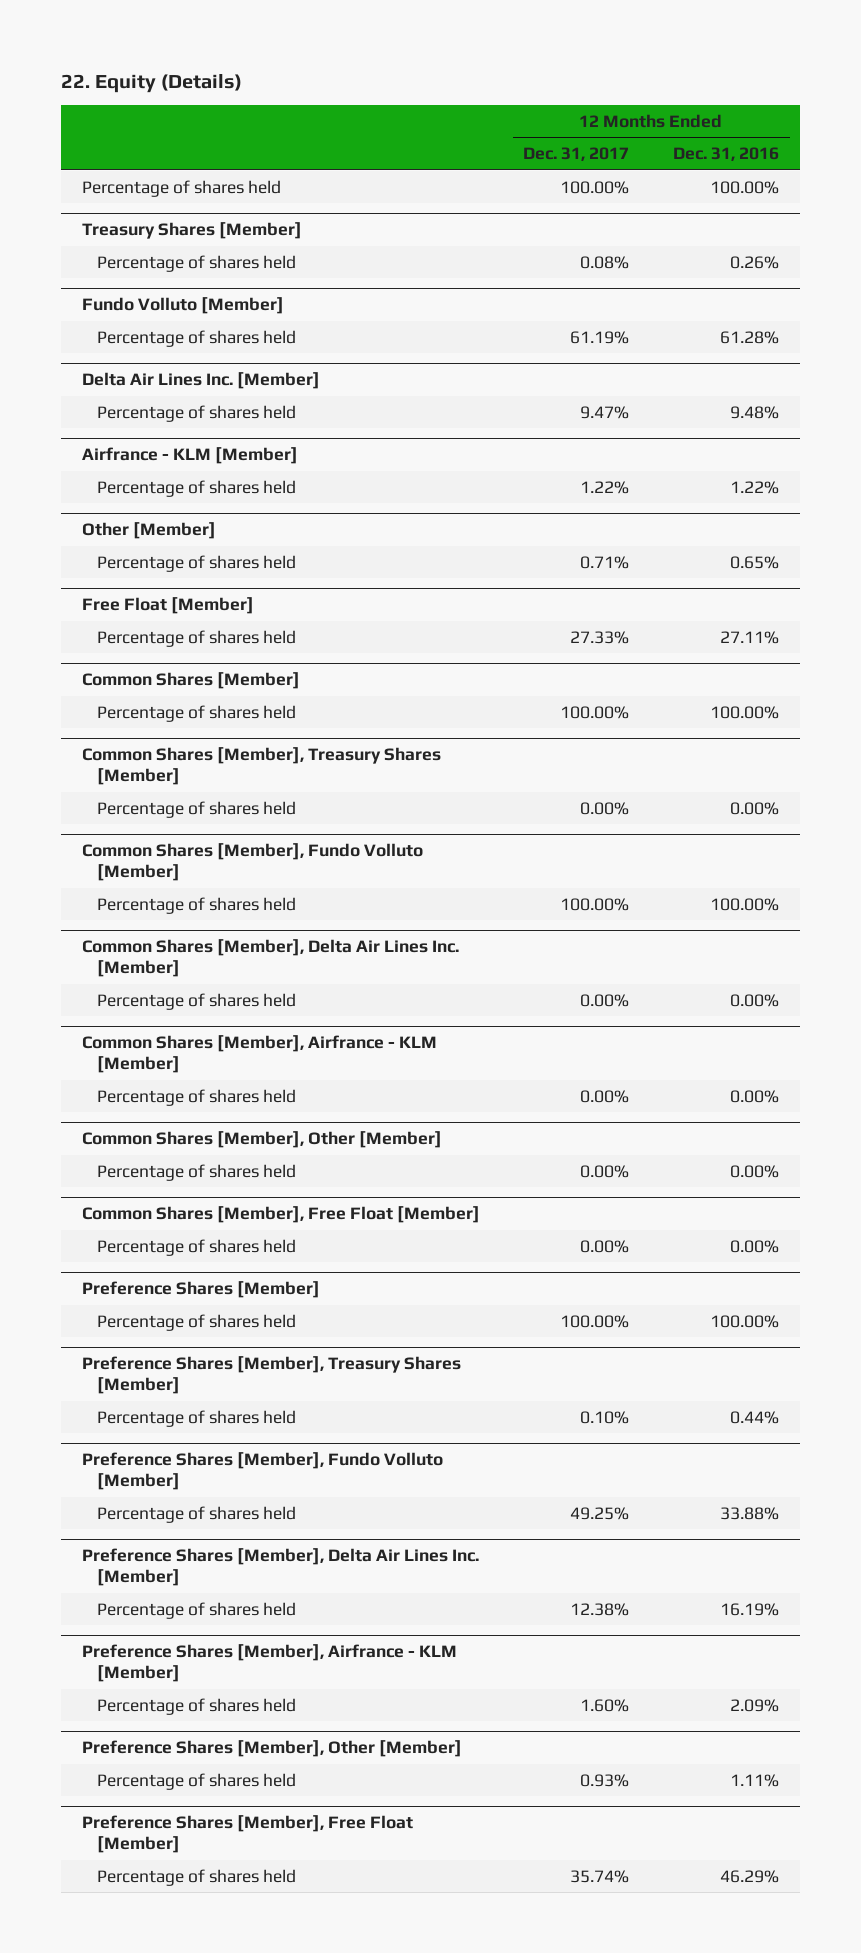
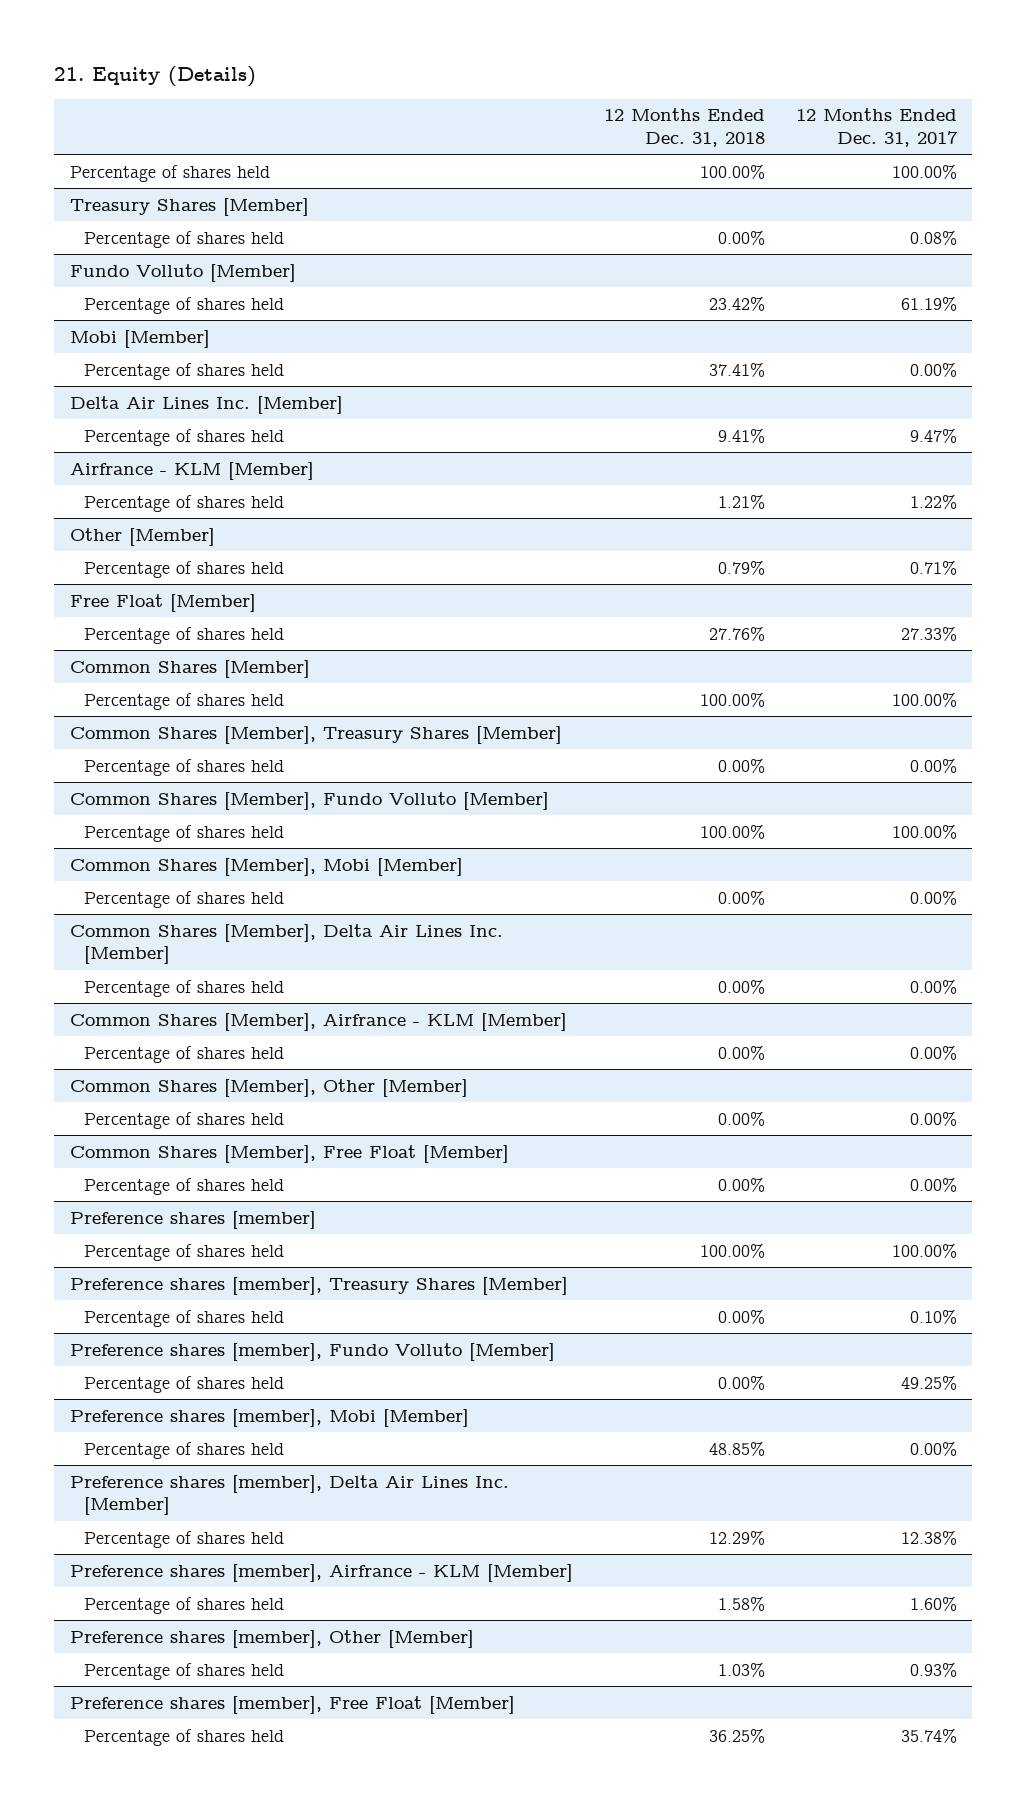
[60,73,242,93] 22. Equity (Details) -> [54,66,257,88] 21. Equity (Details)
[672,147,779,162] Dec. 31, 2016 -> none
none -> [603,108,765,147] 12 Months Ended Dec. 31, 2018
none -> [69,329,210,348] Mobi [Member]
none -> [83,362,284,380] Percentage of shares held
none -> [69,857,463,876] Common Shares [Member], Mobi [Member]
none -> [83,890,284,908] Percentage of shares held
[82,1281,321,1299] Preference Shares [Member] -> [69,1210,316,1229] Preference shares [member]
[82,1356,462,1395] Preference Shares [Member], Treasury Shares [Member] -> [69,1276,568,1295] Preference shares [member], Treasury Shares [Member]
[82,1452,444,1491] Preference Shares [Member], Fundo Volluto [Member] -> [69,1342,555,1361] Preference shares [member], Fundo Volluto [Member]
none -> [69,1408,469,1427] Preference shares [member], Mobi [Member]
none -> [83,1441,284,1459] Percentage of shares held
[82,1548,480,1587] Preference Shares [Member], Delta Air Lines Inc. [Member] -> [69,1474,509,1516] Preference shares [member], Delta Air Lines Inc. [Member]
[82,1644,458,1683] Preference Shares [Member], Airfrance - KLM [Member] -> [69,1563,573,1582] Preference shares [member], Airfrance - KLM [Member]
[82,1740,463,1758] Preference Shares [Member], Other [Member] -> [69,1629,474,1648] Preference shares [member], Other [Member]
[82,1815,414,1854] Preference Shares [Member], Free Float [Member] -> [69,1695,515,1714] Preference shares [member], Free Float [Member]

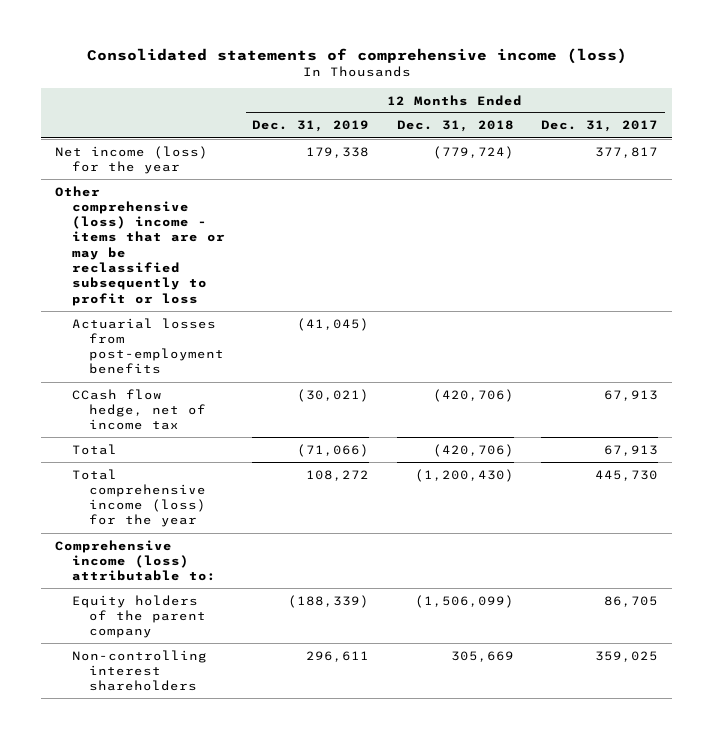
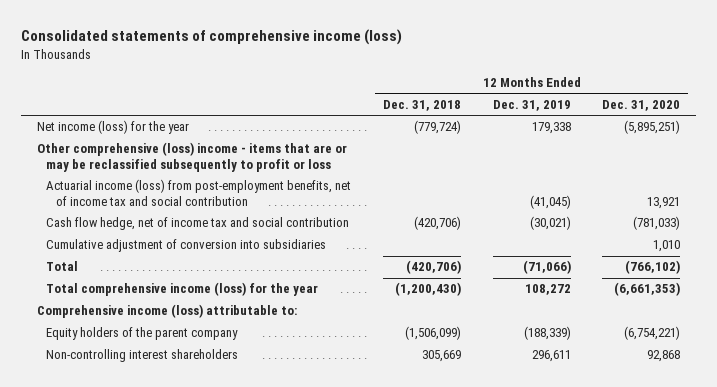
[541,120,659,133] Dec. 31, 2017 -> none
none -> [602,100,681,112] Dec. 31, 2020
[72,317,225,375] Actuarial losses from post-employment benefits -> [46,179,352,206] Actuarial income (loss) from post-employment benefits, net of income tax and social contribution
[72,388,207,431] CCash flow hedge, net of income tax -> [46,217,350,231] Cash flow hedge, net of income tax and social contribution
none -> [46,239,327,253] Cumulative adjustment of conversion into subsidiaries

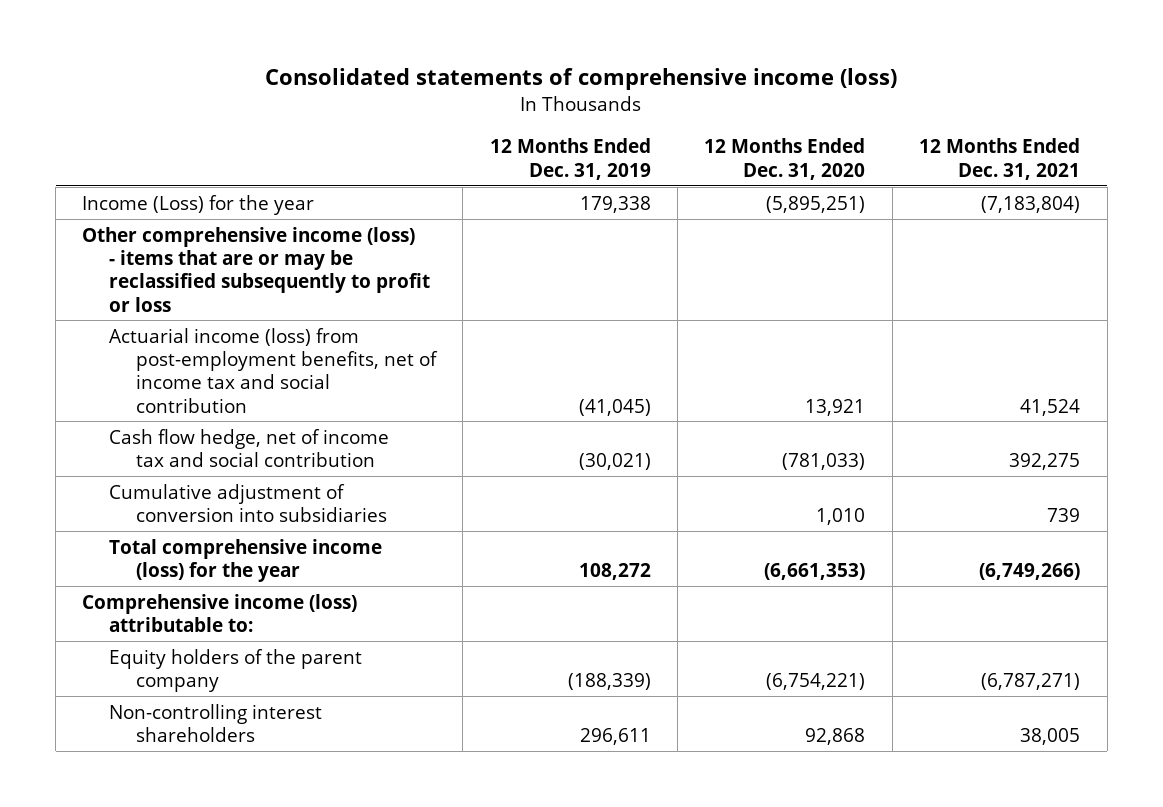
[382,100,461,112] Dec. 31, 2018 -> none
none -> [919,138,1081,180] 12 Months Ended Dec. 31, 2021
[36,120,189,135] Net income (loss) for the year -> [82,194,315,215] Income (Loss) for the year
[36,142,347,172] Other comprehensive (loss) income - items that are or may be reclassified subsequently to profit or loss -> [82,226,431,312] Other comprehensive income (loss) - items that are or may be reclassified subsequently to profit or loss
[46,261,79,272] Total -> none

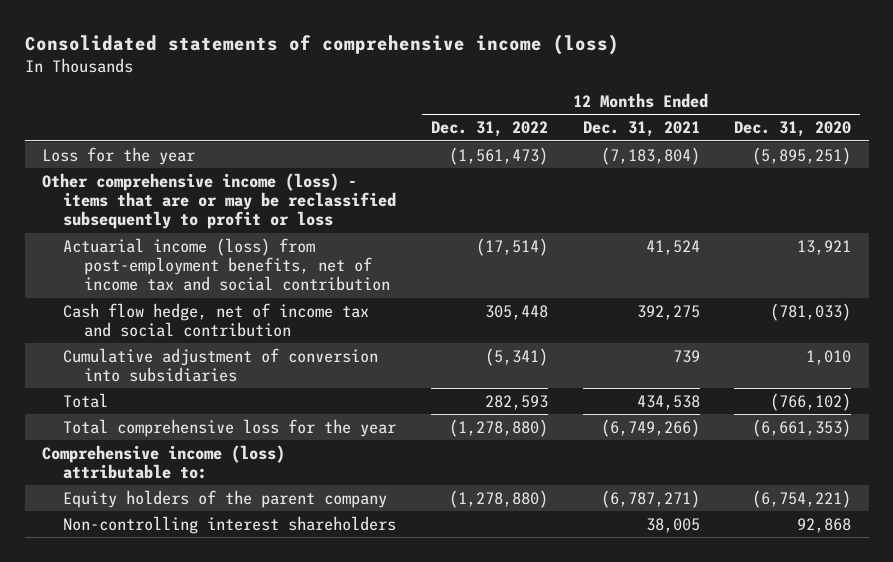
[489,138,651,180] 12 Months Ended Dec. 31, 2019 -> none
none -> [430,121,548,138] Dec. 31, 2022
[82,194,315,215] Income (Loss) for the year -> [42,146,196,165] Loss for the year
none -> [63,392,109,408] Total
[109,538,383,582] Total comprehensive income (loss) for the year -> [63,418,397,437] Total comprehensive loss for the year

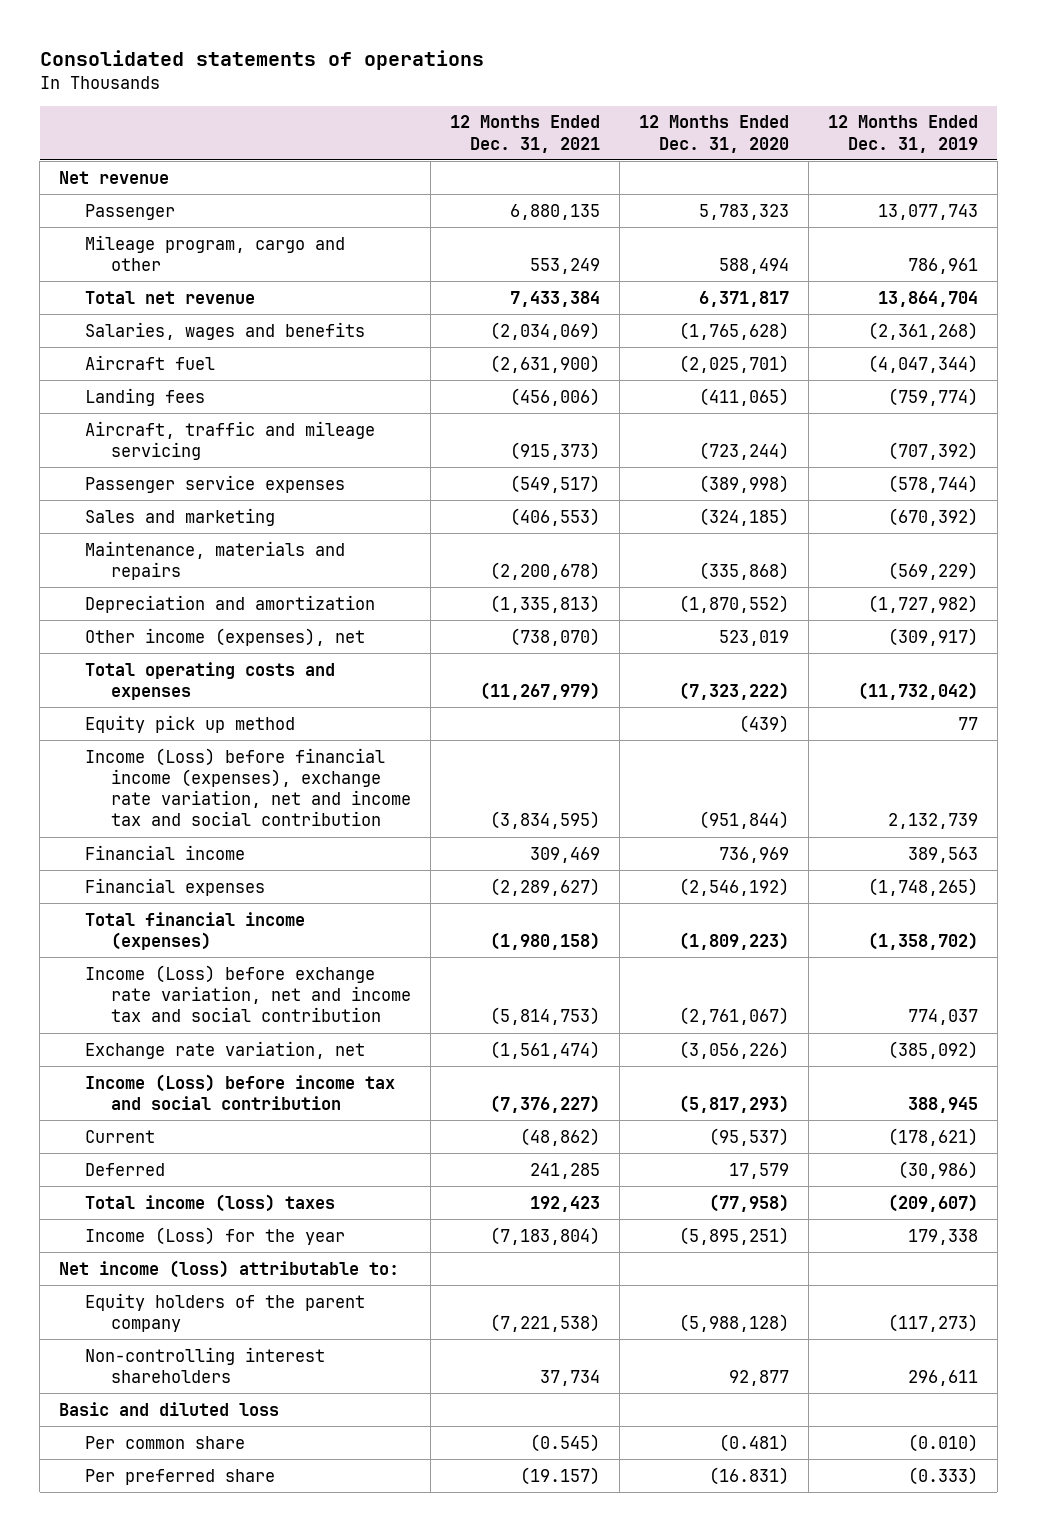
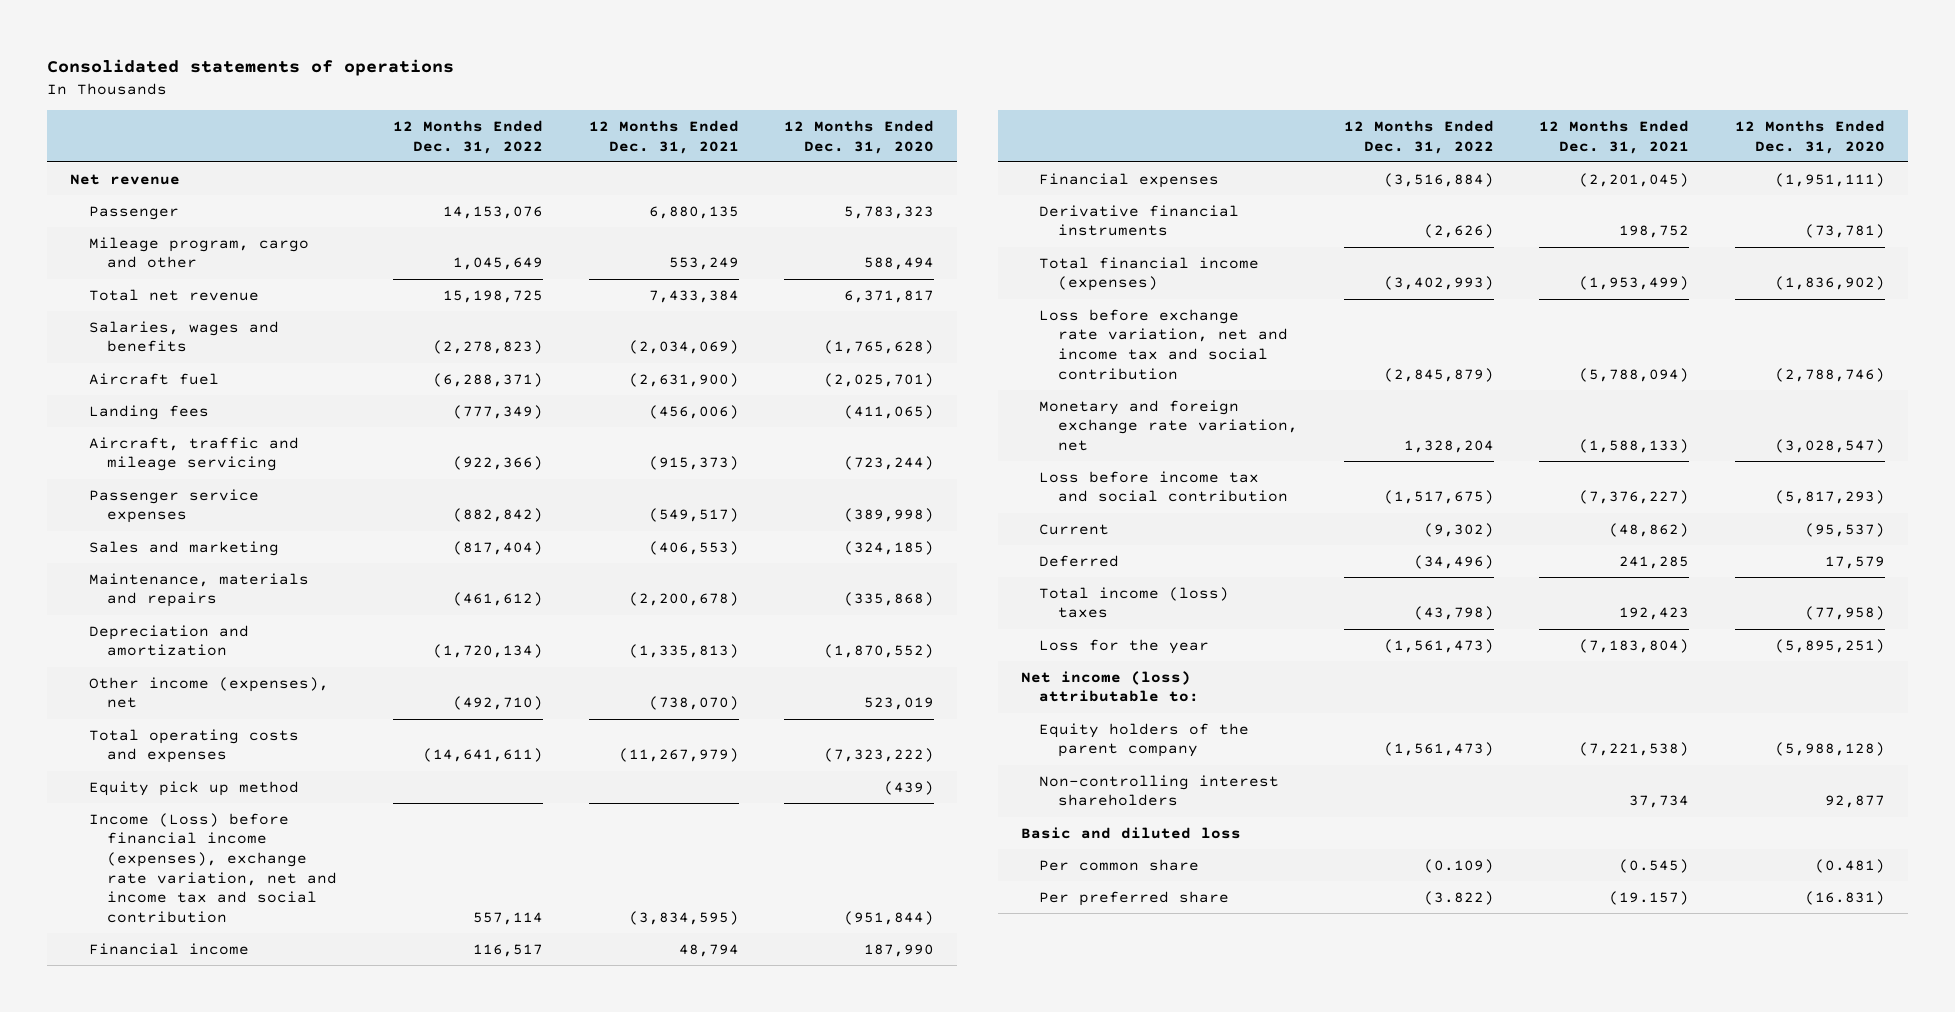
[827,115,978,153] 12 Months Ended Dec. 31, 2019 -> none
none -> [393,120,544,154] 12 Months Ended Dec. 31, 2022
[529,846,600,863] 309,469 -> [678,943,739,957] 48,794
[718,846,789,863] 736,969 -> [864,943,935,957] 187,990
[489,877,600,896] (2,289,627) -> [1579,172,1690,187] (2,201,045)
[678,877,789,896] (2,546,192) -> [1775,172,1886,187] (1,951,111)
none -> [1039,204,1240,237] Derivative financial instruments
[489,931,600,950] (1,980,158) -> [1579,276,1690,291] (1,953,499)
[678,931,789,950] (1,809,223) -> [1775,276,1886,291] (1,836,902)
[85,964,411,1023] Income (Loss) before exchange rate variation, net and income tax and social contribution -> [1039,308,1289,380] Loss before exchange rate variation, net and income tax and social contribution
[489,1007,600,1026] (5,814,753) -> [1579,367,1690,382] (5,788,094)
[678,1007,789,1026] (2,761,067) -> [1775,367,1886,382] (2,788,746)
[85,1040,366,1059] Exchange rate variation, net -> [1039,399,1299,452] Monetary and foreign exchange rate variation, net
[489,1040,600,1059] (1,561,474) -> [1579,439,1690,454] (1,588,133)
[678,1040,789,1059] (3,056,226) -> [1775,439,1886,454] (3,028,547)
[85,1073,396,1110] Income (Loss) before income tax and social contribution -> [1039,470,1289,503] Loss before income tax and social contribution
[85,1226,346,1245] Income (Loss) for the year -> [1039,638,1210,654] Loss for the year

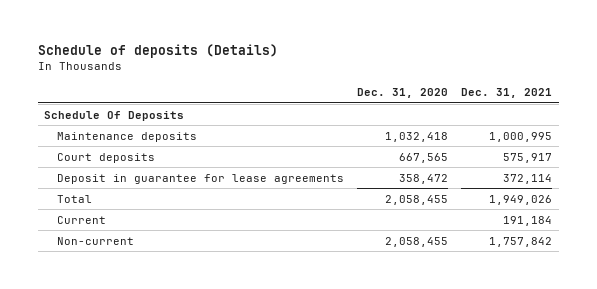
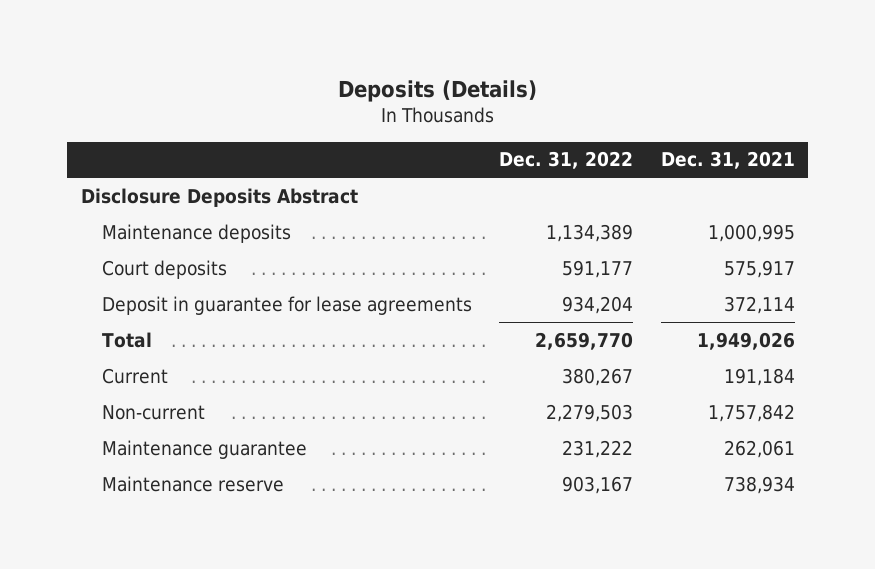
[37,44,278,59] Schedule of deposits (Details) -> [337,79,537,102] Deposits (Details)
[356,87,448,98] Dec. 31, 2020 -> none
none -> [499,151,634,170] Dec. 31, 2022
[44,110,185,121] Schedule Of Deposits -> none
none -> [80,187,358,207] Disclosure Deposits Abstract
none -> [101,439,307,459] Maintenance guarantee
none -> [101,475,284,492] Maintenance reserve

